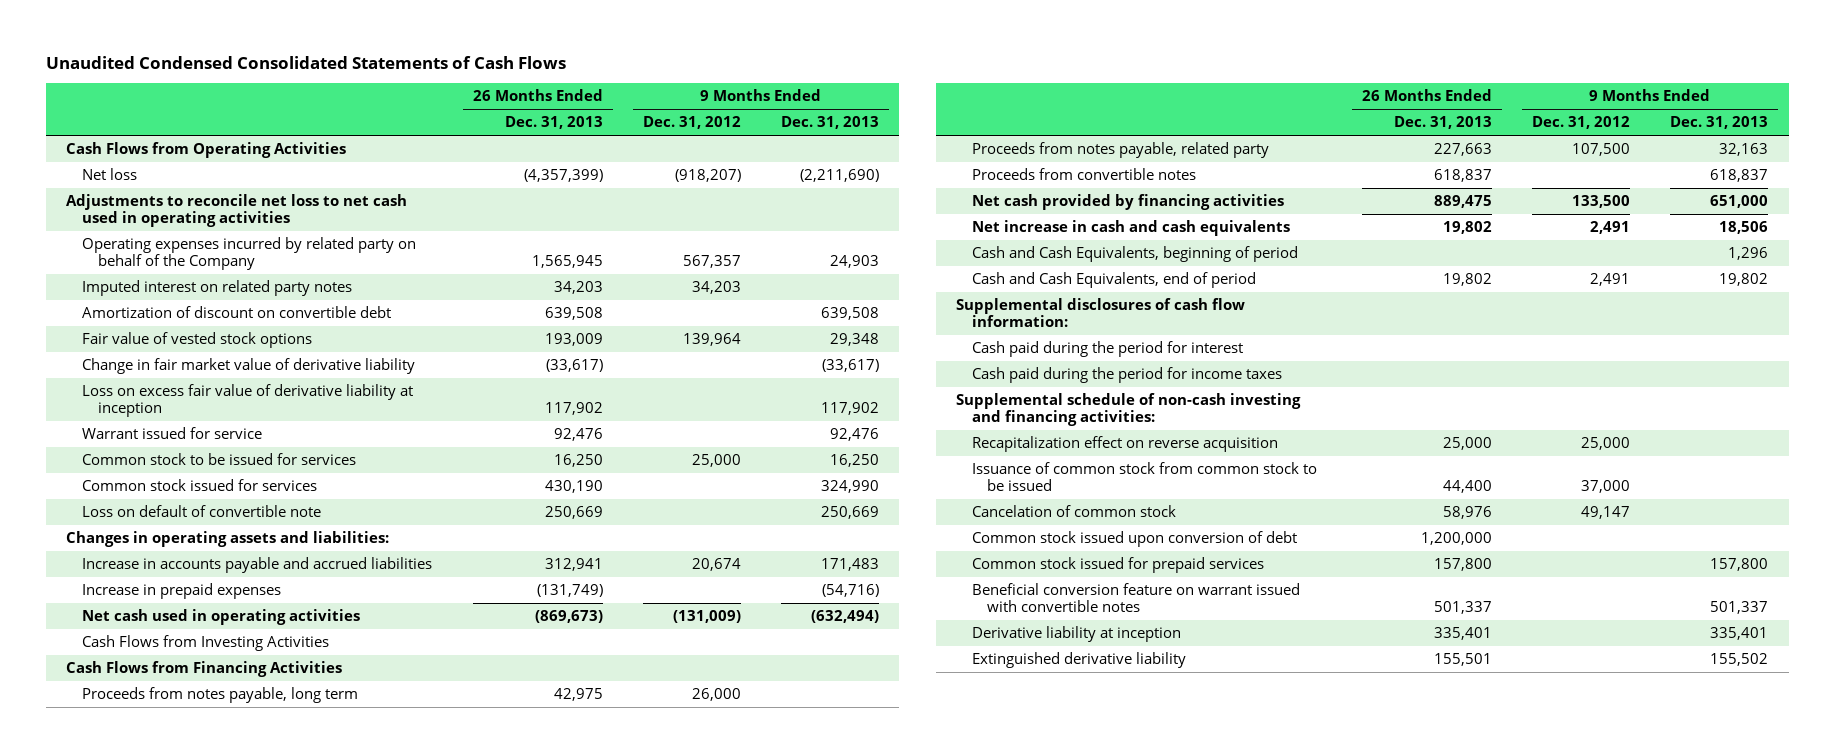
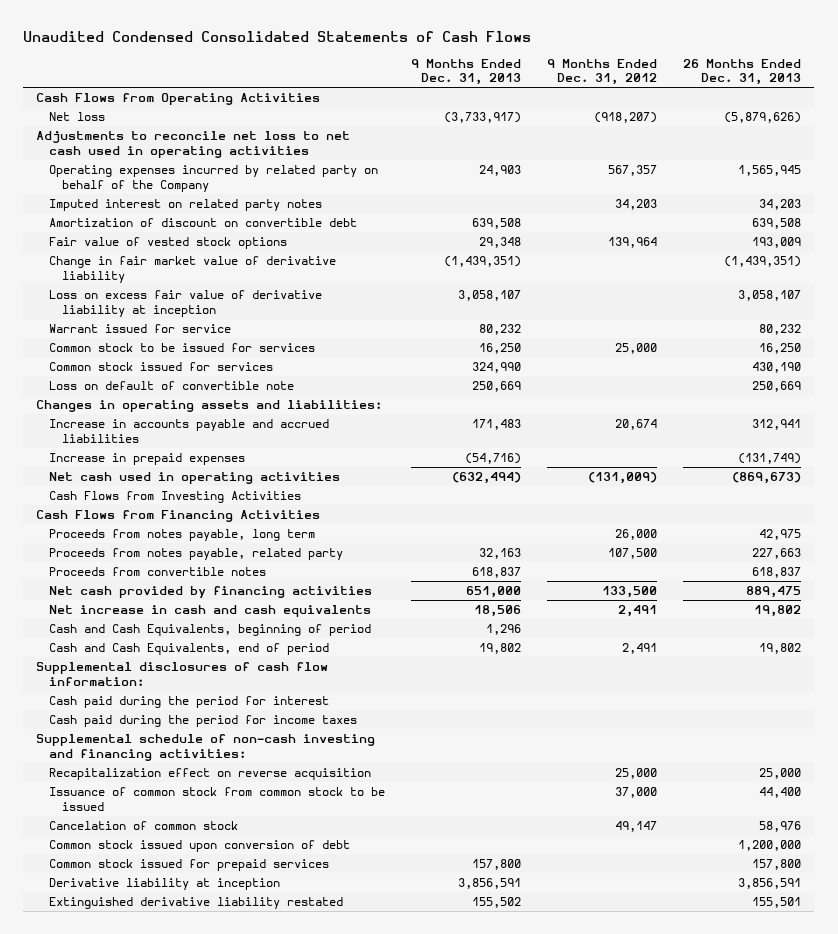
[523,169,603,183] (4,357,399) -> [724,112,802,124] (5,879,626)
[800,169,880,183] (2,211,690) -> [444,112,522,124] (3,733,917)
[545,359,603,373] (33,617) -> [724,256,802,268] (1,439,351)
[822,359,880,373] (33,617) -> [444,256,522,268] (1,439,351)
[544,402,603,416] 117,902 -> [738,290,802,302] 3,058,107
[821,402,880,416] 117,902 -> [458,290,522,302] 3,058,107
[553,428,603,442] 92,476 -> [759,324,802,336] 80,232
[830,428,880,442] 92,476 -> [479,324,522,336] 80,232
[971,583,1300,613] Beneficial conversion feature on warrant issued with convertible notes -> none
[1433,627,1492,641] 335,401 -> [738,878,802,890] 3,856,591
[1710,627,1769,641] 335,401 -> [458,878,522,890] 3,856,591
[971,652,1186,669] Extinguished derivative liability -> [49,897,344,910] Extinguished derivative liability restated

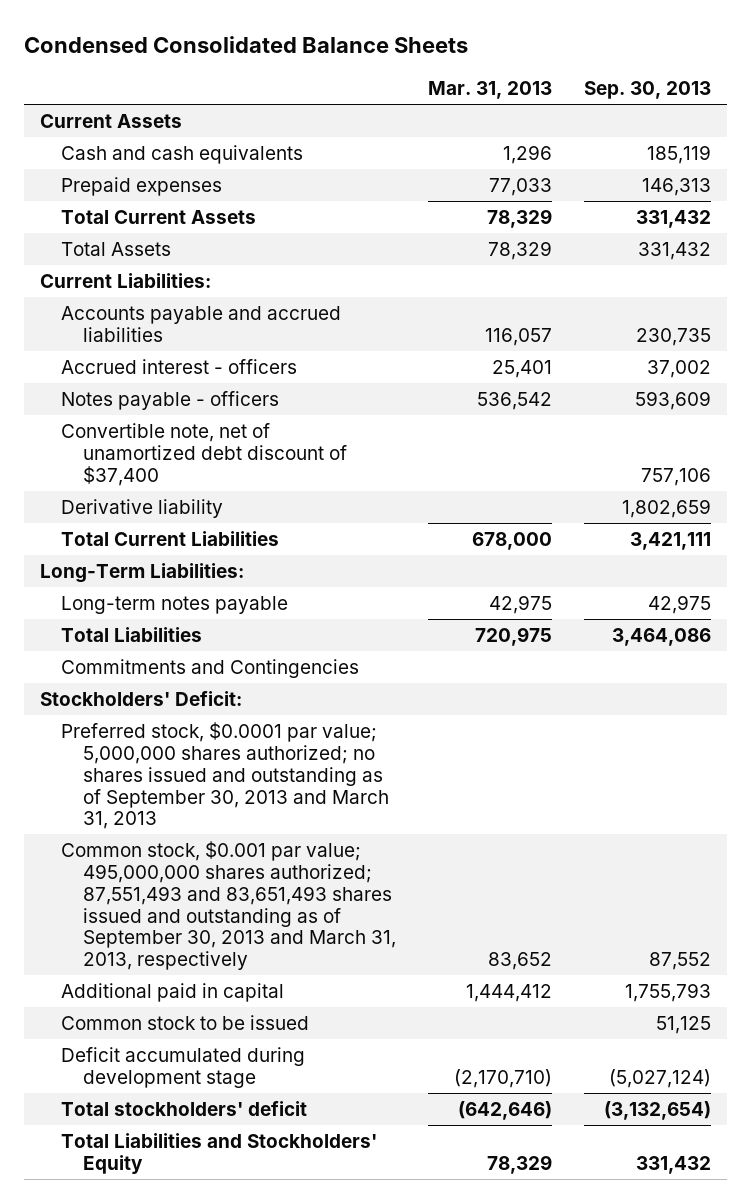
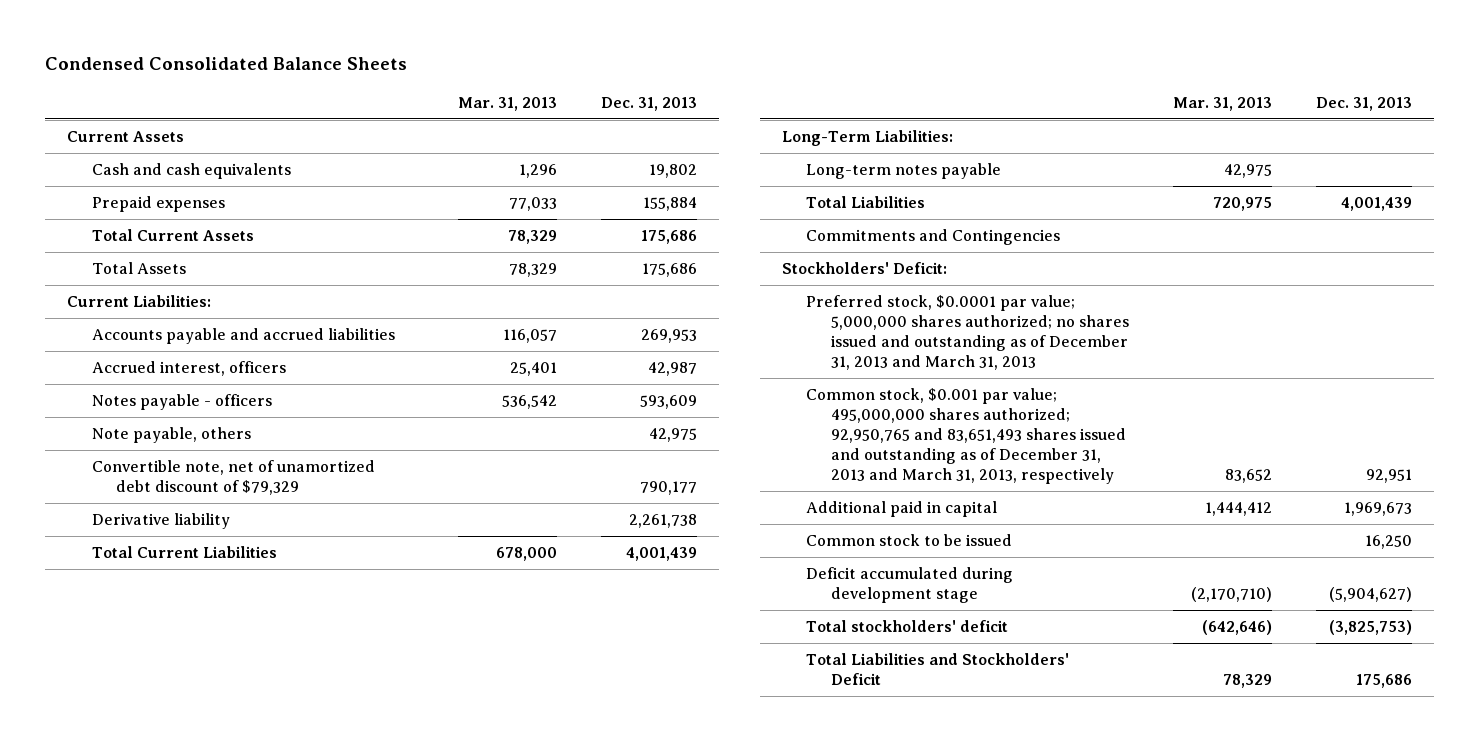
[584,81,712,100] Sep. 30, 2013 -> none
none -> [601,97,698,112] Dec. 31, 2013
[61,358,298,374] Accrued interest - officers -> [91,360,286,376] Accrued interest, officers
none -> [91,426,251,443] Note payable, others
[61,422,348,486] Convertible note, net of unamortized debt discount of $37,400 -> [91,459,375,496] Convertible note, net of unamortized debt discount of $79,329
[61,721,390,830] Preferred stock, $0.0001 par value; 5,000,000 shares authorized; no shares issued and outstanding as of September 30, 2013 and March 31, 2013 -> [806,294,1130,371] Preferred stock, $0.0001 par value; 5,000,000 shares authorized; no shares issued and outstanding as of December 31, 2013 and March 31, 2013
[61,840,397,971] Common stock, $0.001 par value; 495,000,000 shares authorized; 87,551,493 and 83,651,493 shares issued and outstanding as of September 30, 2013 and March 31, 2013, respectively -> [806,387,1127,485] Common stock, $0.001 par value; 495,000,000 shares authorized; 92,950,765 and 83,651,493 shares issued and outstanding as of December 31, 2013 and March 31, 2013, respectively
[61,1132,378,1174] Total Liabilities and Stockholders' Equity -> [806,652,1070,686] Total Liabilities and Stockholders' Deficit

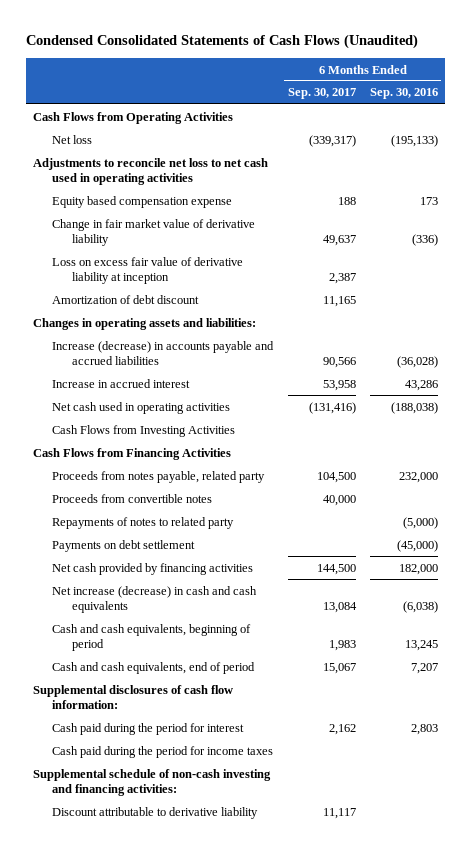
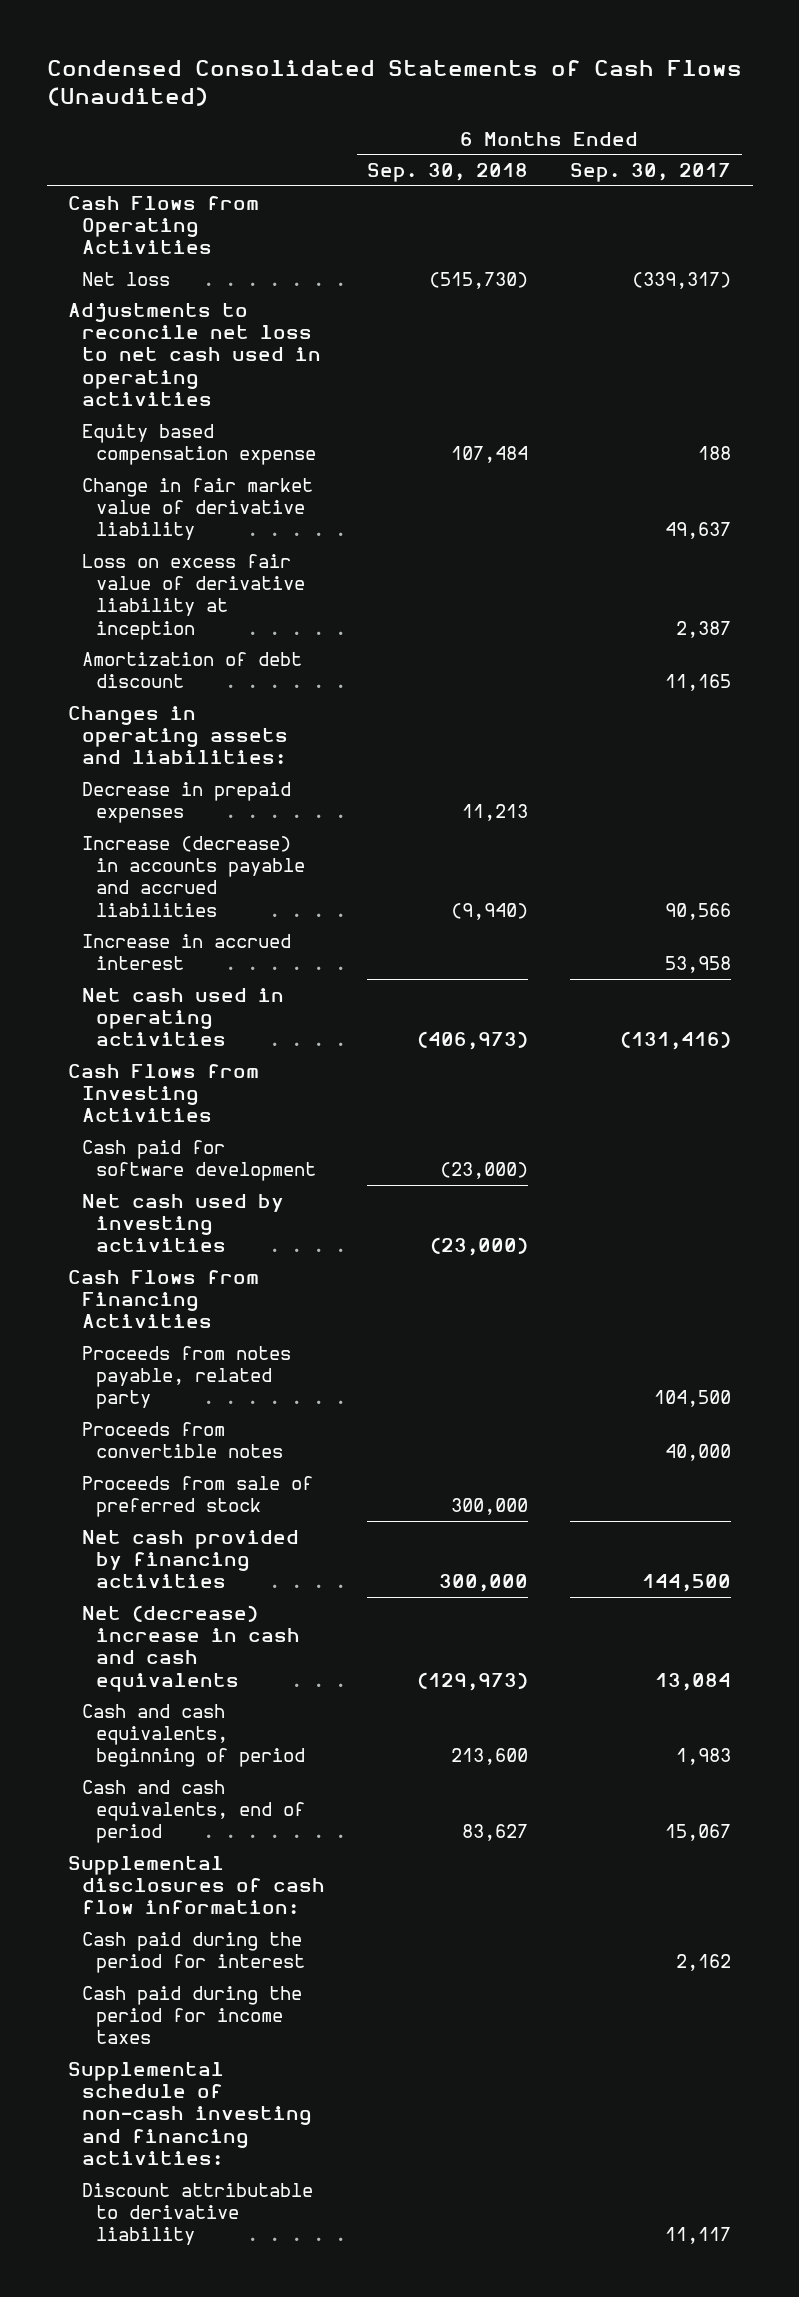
[369,88,438,100] Sep. 30, 2016 -> none
none -> [367,163,529,183] Sep. 30, 2018
none -> [81,781,291,824] Decrease in prepaid expenses
none -> [81,1139,317,1182] Cash paid for software development
none -> [81,1193,284,1253] Net cash used by investing activities
[52,516,235,529] Repayments of notes to related party -> none
[52,539,196,552] Payments on debt settlement -> none
none -> [81,1475,313,1518] Proceeds from sale of preferred stock
[52,585,258,613] Net increase (decrease) in cash and cash equivalents -> [81,1604,301,1692] Net (decrease) increase in cash and cash equivalents

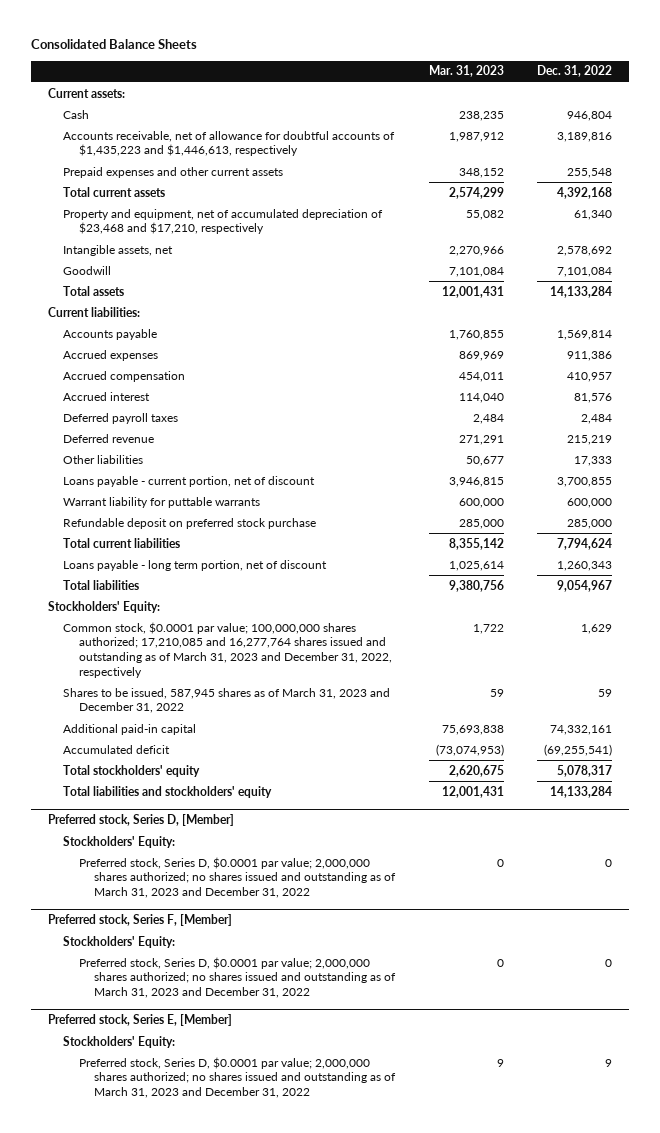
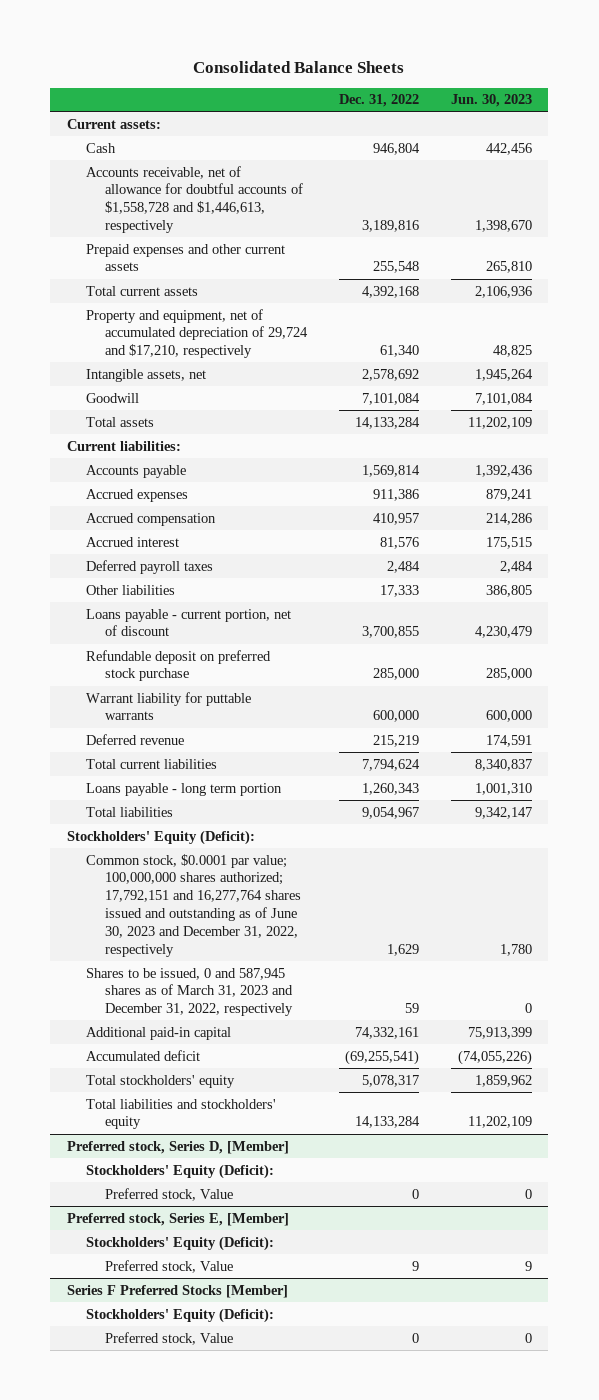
[428,65,504,78] Mar. 31, 2023 -> none
none -> [451,94,533,108] Jun. 30, 2023
[63,130,396,157] Accounts receivable, net of allowance for doubtful accounts of $1,435,223 and $1,446,613, respectively -> [85,165,303,234] Accounts receivable, net of allowance for doubtful accounts of $1,558,728 and $1,446,613, respectively
[63,208,384,235] Property and equipment, net of accumulated depreciation of $23,468 and $17,210, respectively -> [85,308,308,359] Property and equipment, net of accumulated depreciation of 29,724 and $17,210, respectively
[63,496,261,508] Warrant liability for puttable warrants -> [85,691,251,721] Warrant liability for puttable warrants
[63,433,155,443] Deferred revenue -> [85,733,184,745] Deferred revenue
[63,559,328,571] Loans payable - long term portion, net of discount -> [85,782,282,796] Loans payable - long term portion
[48,600,161,613] Stockholders' Equity: -> [66,829,255,845] Stockholders' Equity (Deficit):
[63,621,392,678] Common stock, $0.0001 par value; 100,000,000 shares authorized; 17,210,085 and 16,277,764 shares issued and outstanding as of March 31, 2023 and December 31, 2022, respectively -> [85,853,301,958] Common stock, $0.0001 par value; 100,000,000 shares authorized; 17,792,151 and 16,277,764 shares issued and outstanding as of June 30, 2023 and December 31, 2022, respectively
[63,687,391,714] Shares to be issued, 587,945 shares as of March 31, 2023 and December 31, 2022 -> [85,967,293,1017] Shares to be issued, 0 and 587,945 shares as of March 31, 2023 and December 31, 2022, respectively
[48,914,233,927] Preferred stock, Series F, [Member] -> none
[63,935,176,948] Stockholders' Equity: -> none
[78,956,397,998] Preferred stock, Series D, $0.0001 par value; 2,000,000 shares authorized; no shares issued and outstanding as of March 31, 2023 and December 31, 2022 -> none
[63,835,176,848] Stockholders' Equity: -> [85,1163,274,1179] Stockholders' Equity (Deficit):
[78,856,397,898] Preferred stock, Series D, $0.0001 par value; 2,000,000 shares authorized; no shares issued and outstanding as of March 31, 2023 and December 31, 2022 -> [104,1187,233,1201] Preferred stock, Value
[63,1035,176,1048] Stockholders' Equity: -> [85,1235,274,1251] Stockholders' Equity (Deficit):
[78,1056,397,1098] Preferred stock, Series D, $0.0001 par value; 2,000,000 shares authorized; no shares issued and outstanding as of March 31, 2023 and December 31, 2022 -> [104,1259,233,1273] Preferred stock, Value
none -> [66,1284,288,1298] Series F Preferred Stocks [Member]
none -> [85,1307,274,1323] Stockholders' Equity (Deficit):
none -> [104,1331,233,1345] Preferred stock, Value

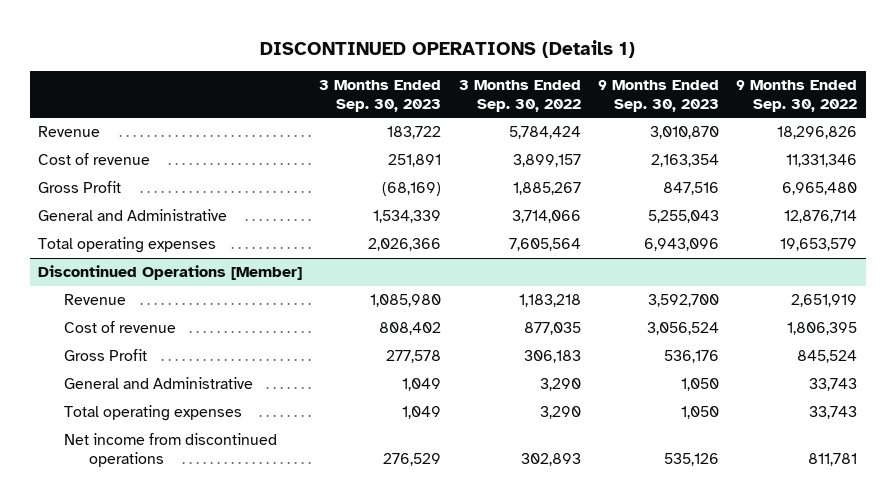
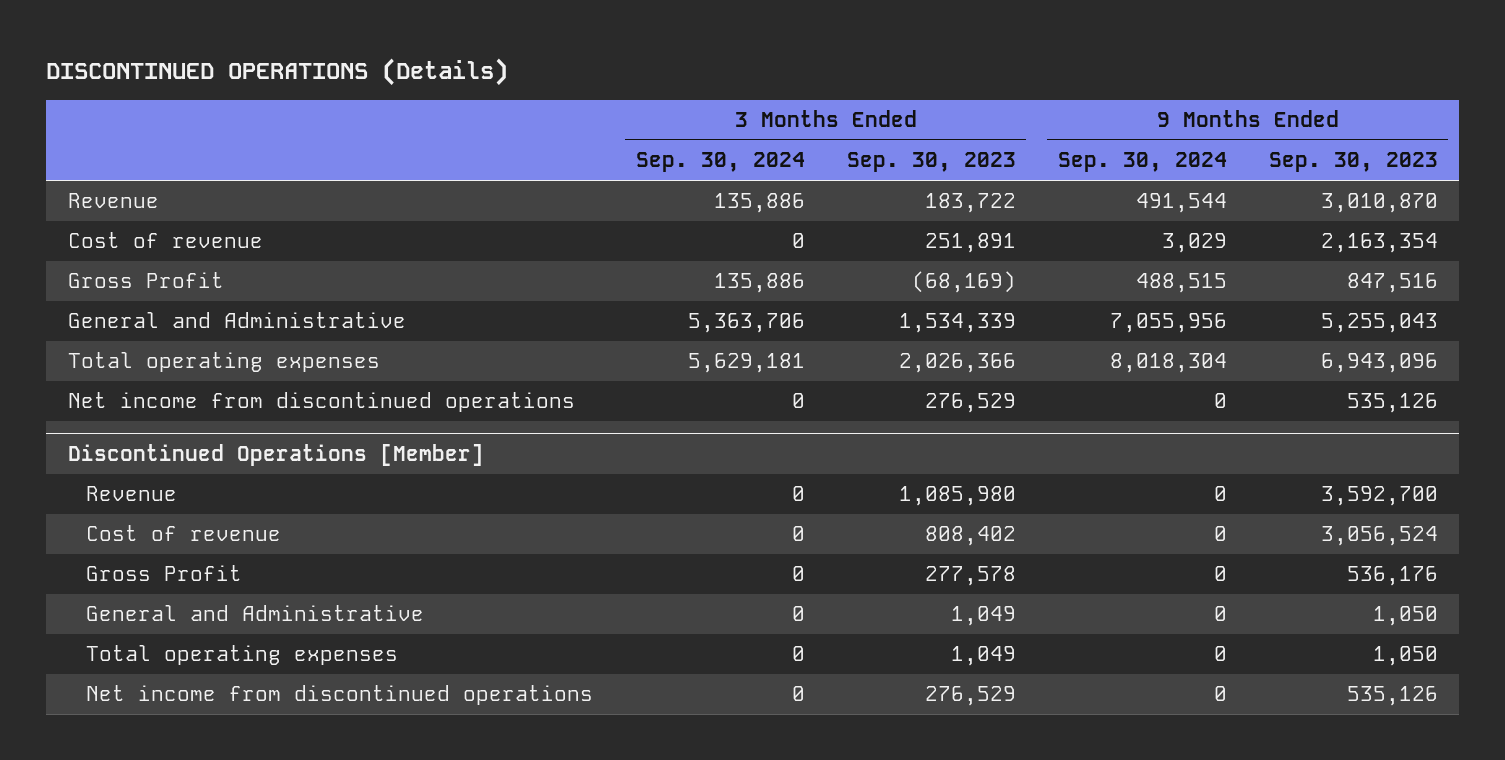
[259,39,635,58] DISCONTINUED OPERATIONS (Details 1) -> [46,57,509,86] DISCONTINUED OPERATIONS (Details)
[458,80,581,113] 3 Months Ended Sep. 30, 2022 -> none
[736,80,858,113] 9 Months Ended Sep. 30, 2022 -> none
none -> [635,152,805,173] Sep. 30, 2024
none -> [1057,152,1227,173] Sep. 30, 2024
none -> [67,392,575,413] Net income from discontinued operations

